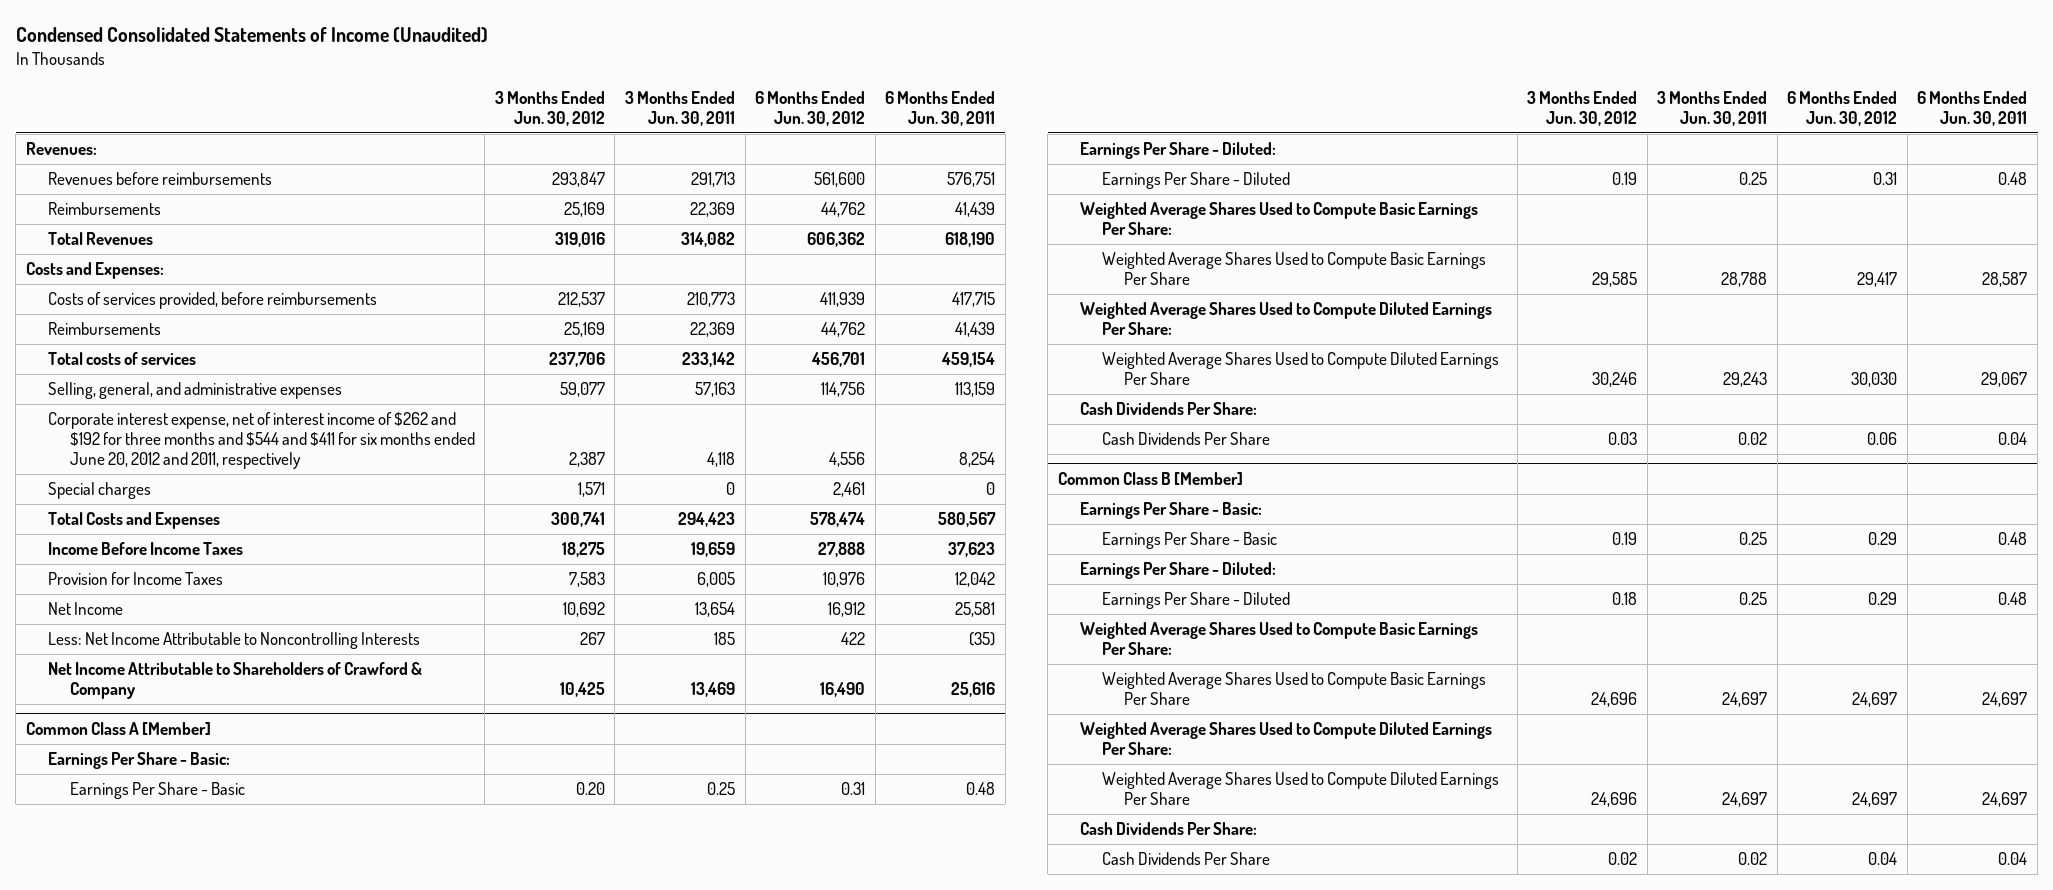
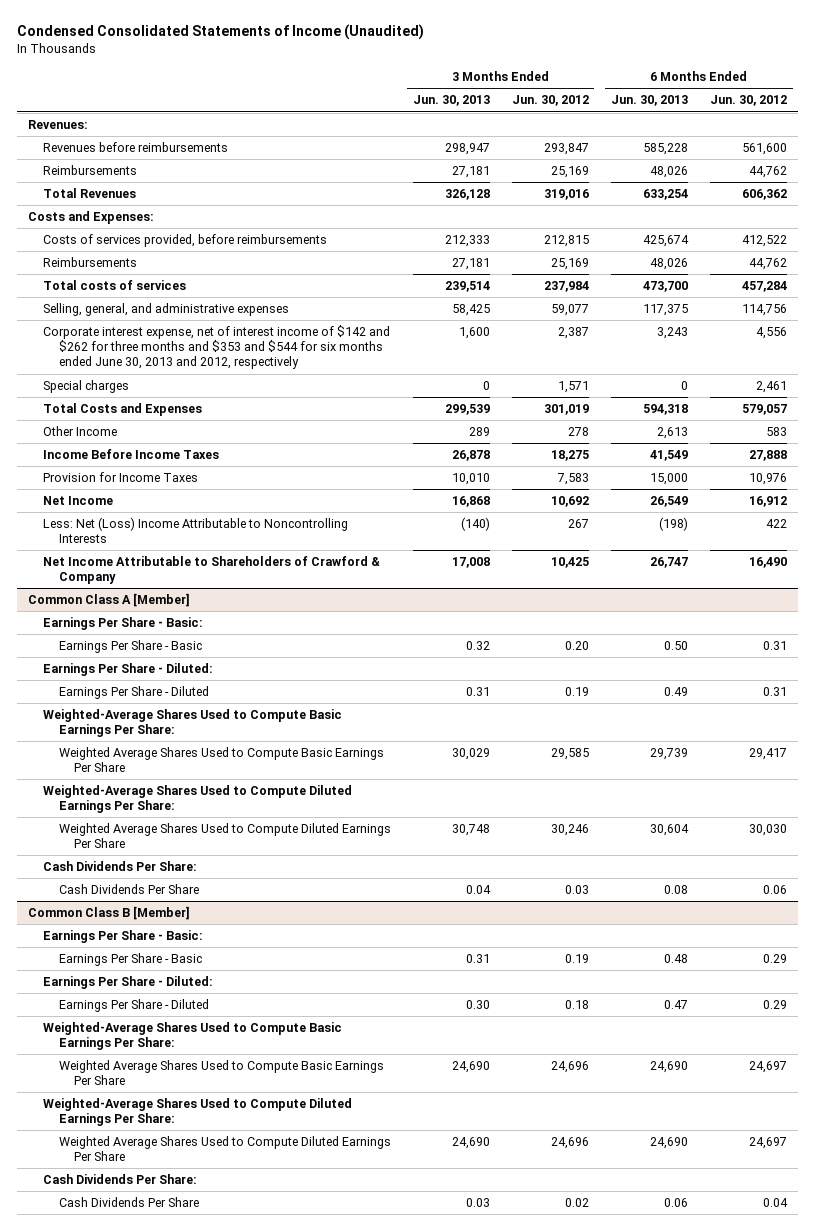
[624,90,735,126] 3 Months Ended Jun. 30, 2011 -> none
[885,90,996,126] 6 Months Ended Jun. 30, 2011 -> none
none -> [412,95,490,107] Jun. 30, 2013
none -> [610,95,688,107] Jun. 30, 2013
[557,292,605,308] 212,537 -> [543,235,589,248] 212,815
[820,292,866,308] 411,939 -> [742,235,788,248] 412,522
[548,352,605,368] 237,706 -> [543,281,589,293] 237,984
[811,352,866,368] 456,701 -> [742,281,788,293] 457,284
[47,412,475,470] Corporate interest expense, net of interest income of $262 and $192 for three months and $544 and $411 for six months ended June 20, 2012 and 2011, respectively -> [43,325,391,370] Corporate interest expense, net of interest income of $142 and $262 for three months and $353 and $544 for six months ended June 30, 2013 and 2012, respectively
[550,512,605,528] 300,741 -> [543,404,589,416] 301,019
[810,512,866,528] 578,474 -> [742,404,788,416] 579,057
none -> [43,426,118,437] Other Income
[47,632,420,650] Less: Net Income Attributable to Noncontrolling Interests -> [43,517,349,544] Less: Net (Loss) Income Attributable to Noncontrolling Interests
[1080,202,1479,236] Weighted Average Shares Used to Compute Basic Earnings Per Share: -> [43,709,343,738] Weighted-Average Shares Used to Compute Basic Earnings Per Share:
[1080,302,1493,336] Weighted Average Shares Used to Compute Diluted Earnings Per Share: -> [43,785,353,814] Weighted-Average Shares Used to Compute Diluted Earnings Per Share:
[1080,622,1479,656] Weighted Average Shares Used to Compute Basic Earnings Per Share: -> [43,1022,343,1051] Weighted-Average Shares Used to Compute Basic Earnings Per Share:
[1080,722,1493,756] Weighted Average Shares Used to Compute Diluted Earnings Per Share: -> [43,1098,353,1127] Weighted-Average Shares Used to Compute Diluted Earnings Per Share:

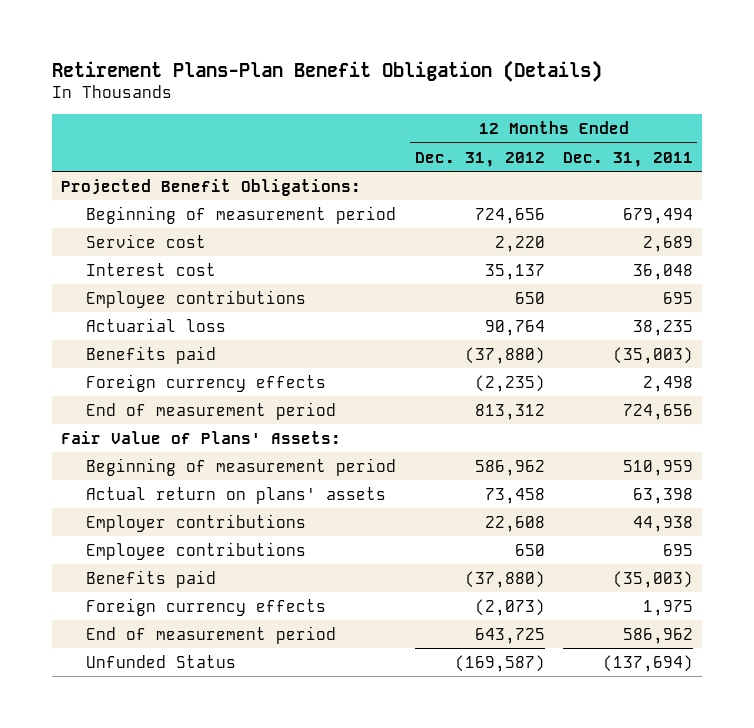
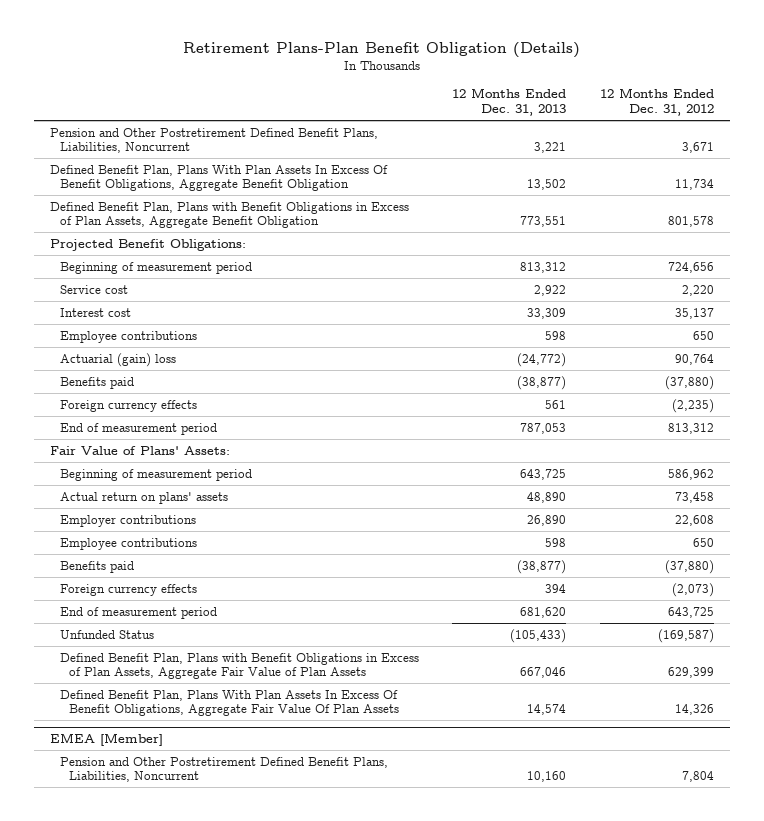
[562,151,693,167] Dec. 31, 2011 -> none
none -> [452,88,567,117] 12 Months Ended Dec. 31, 2013
none -> [50,127,379,154] Pension and Other Postretirement Defined Benefit Plans, Liabilities, Noncurrent
none -> [50,164,389,192] Defined Benefit Plan, Plans With Plan Assets In Excess Of Benefit Obligations, Aggregate Benefit Obligation
none -> [50,201,410,229] Defined Benefit Plan, Plans with Benefit Obligations in Excess of Plan Assets, Aggregate Benefit Obligation
[86,317,227,332] Actuarial loss -> [59,352,176,367] Actuarial (gain) loss
none -> [59,652,419,680] Defined Benefit Plan, Plans with Benefit Obligations in Excess of Plan Assets, Aggregate Fair Value of Plan Assets
none -> [59,689,400,717] Defined Benefit Plan, Plans With Plan Assets In Excess Of Benefit Obligations, Aggregate Fair Value Of Plan Assets
none -> [50,732,164,746] EMEA [Member]
none -> [59,756,388,783] Pension and Other Postretirement Defined Benefit Plans, Liabilities, Noncurrent

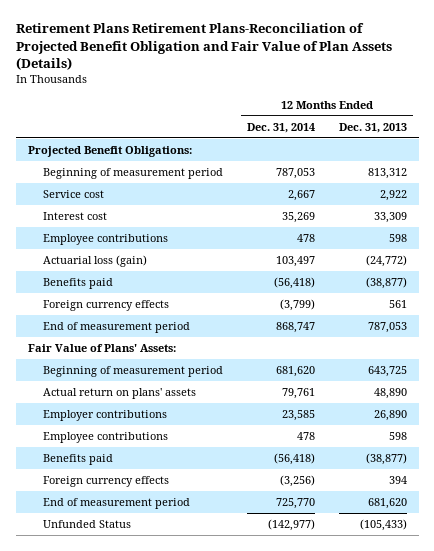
[183,42,581,59] Retirement Plans-Plan Benefit Obligation (Details) -> [15,23,392,70] Retirement Plans Retirement Plans-Reconciliation of Projected Benefit Obligation and Fair Value of Plan Assets (Details)
[599,88,714,117] 12 Months Ended Dec. 31, 2012 -> none
none -> [246,122,315,133] Dec. 31, 2014
[50,127,379,154] Pension and Other Postretirement Defined Benefit Plans, Liabilities, Noncurrent -> none
[50,164,389,192] Defined Benefit Plan, Plans With Plan Assets In Excess Of Benefit Obligations, Aggregate Benefit Obligation -> none
[50,201,410,229] Defined Benefit Plan, Plans with Benefit Obligations in Excess of Plan Assets, Aggregate Benefit Obligation -> none
[59,352,176,367] Actuarial (gain) loss -> [43,254,148,267] Actuarial loss (gain)
[59,652,419,680] Defined Benefit Plan, Plans with Benefit Obligations in Excess of Plan Assets, Aggregate Fair Value of Plan Assets -> none
[59,689,400,717] Defined Benefit Plan, Plans With Plan Assets In Excess Of Benefit Obligations, Aggregate Fair Value Of Plan Assets -> none
[50,732,164,746] EMEA [Member] -> none
[59,756,388,783] Pension and Other Postretirement Defined Benefit Plans, Liabilities, Noncurrent -> none

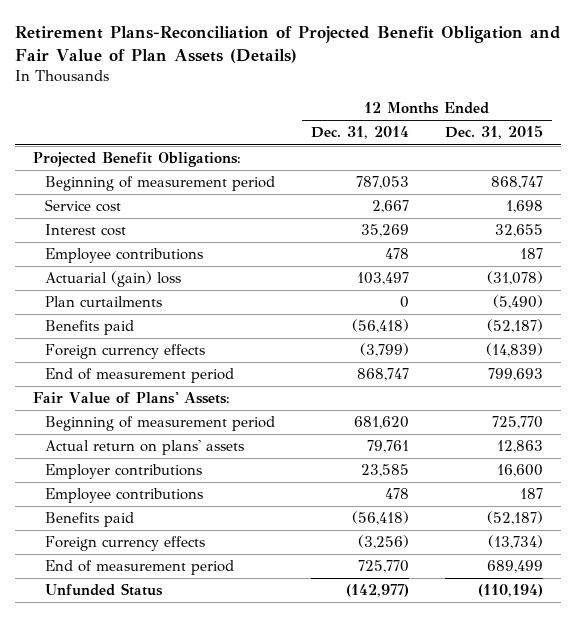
[15,23,392,70] Retirement Plans Retirement Plans-Reconciliation of Projected Benefit Obligation and Fair Value of Plan Assets (Details) -> [14,25,561,63] Retirement Plans-Reconciliation of Projected Benefit Obligation and Fair Value of Plan Assets (Details)
[338,122,407,133] Dec. 31, 2013 -> none
none -> [445,125,544,140] Dec. 31, 2015
[43,254,148,267] Actuarial loss (gain) -> [44,271,181,288] Actuarial (gain) loss
none -> [44,296,162,308] Plan curtailments

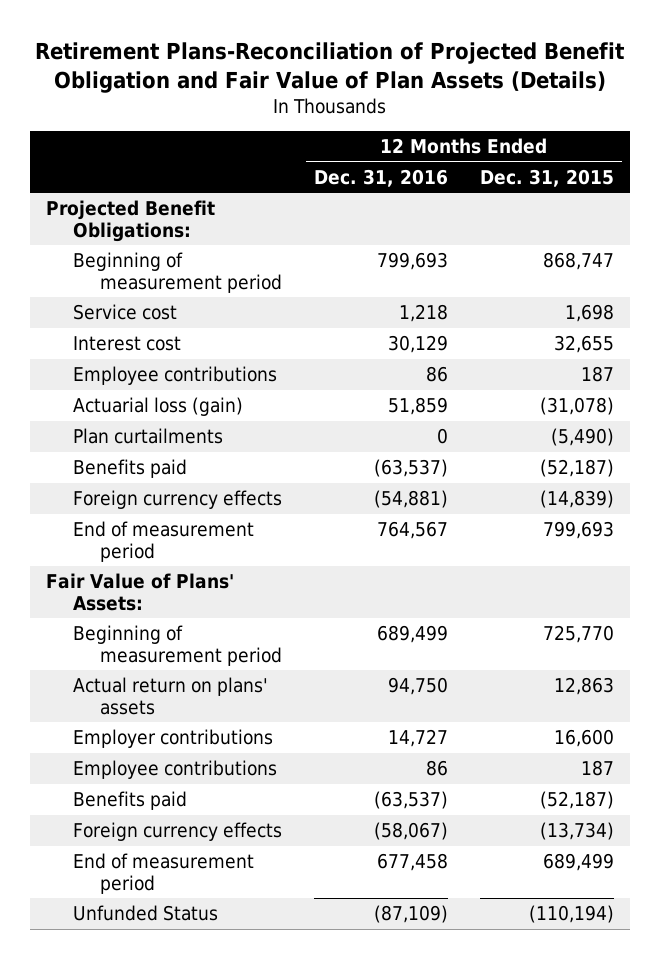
[310,126,409,140] Dec. 31, 2014 -> none
none -> [313,168,448,187] Dec. 31, 2016
[44,271,181,288] Actuarial (gain) loss -> [72,397,243,417] Actuarial loss (gain)

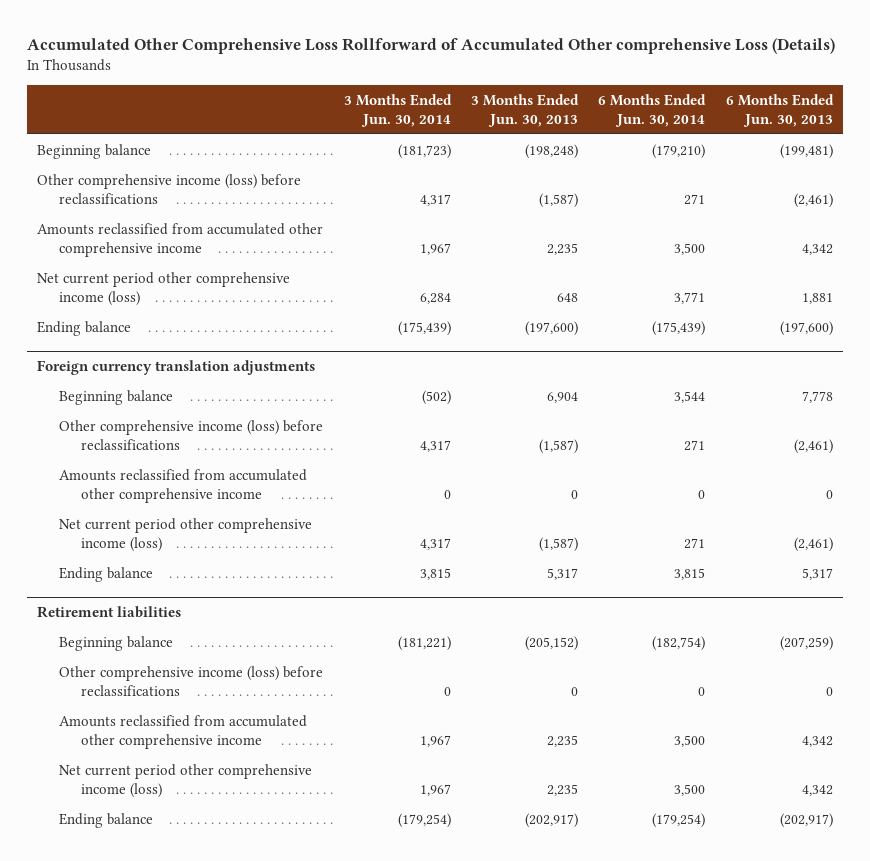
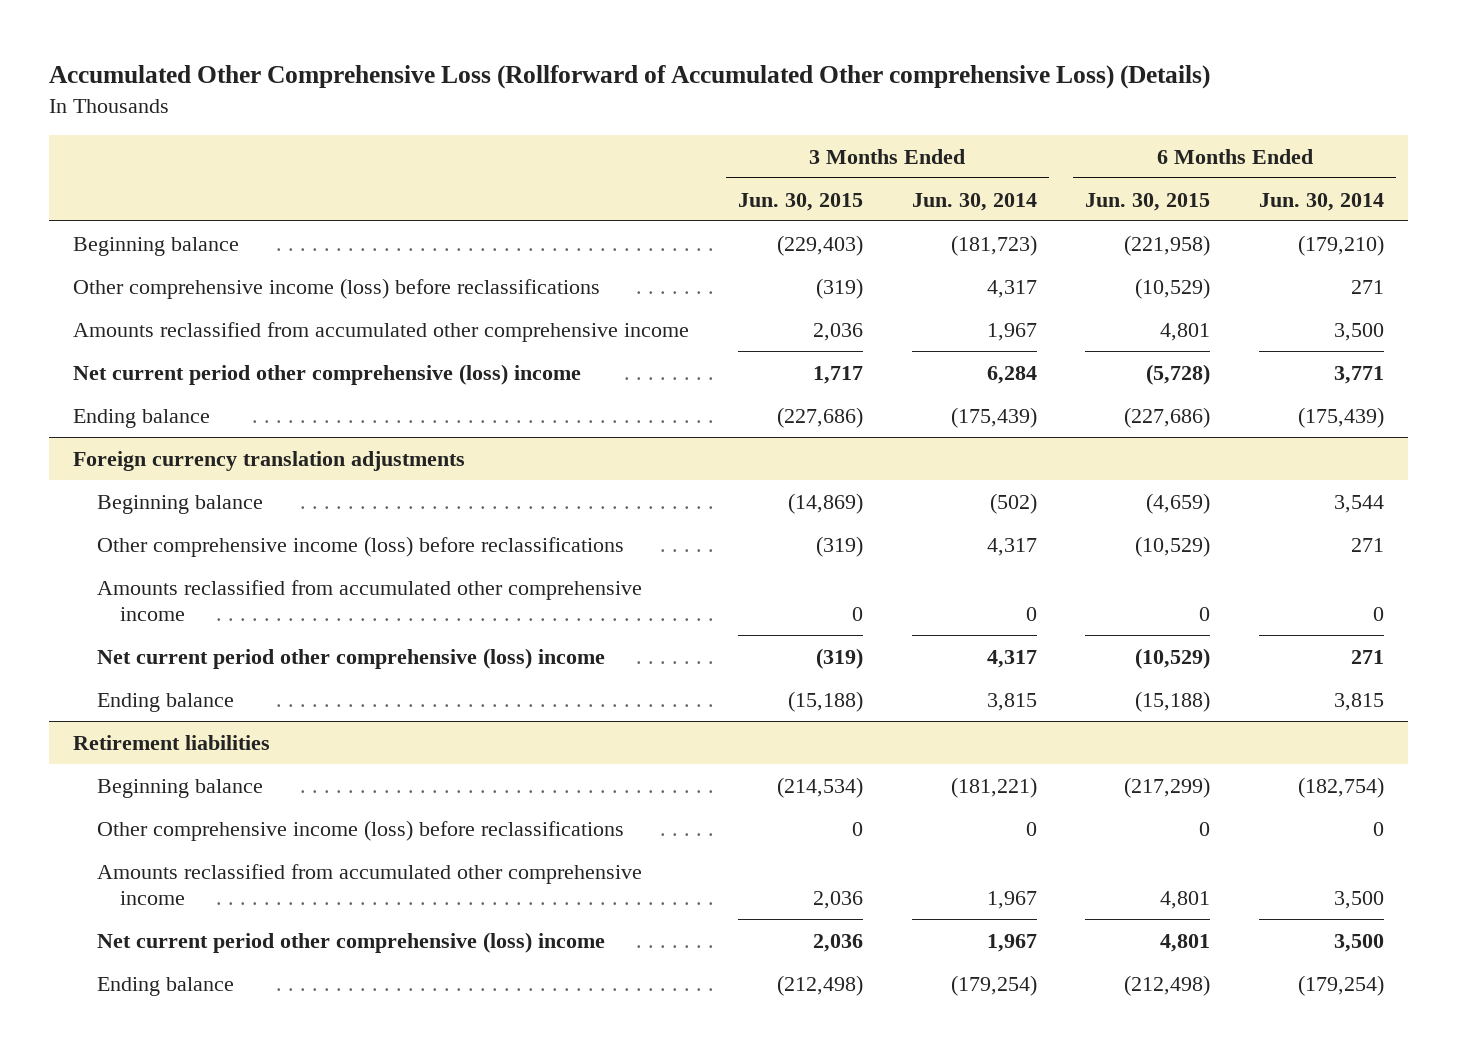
[26,38,835,55] Accumulated Other Comprehensive Loss Rollforward of Accumulated Other comprehensive Loss (Details) -> [48,65,1210,90] Accumulated Other Comprehensive Loss (Rollforward of Accumulated Other comprehensive Loss) (Details)
[470,93,579,127] 3 Months Ended Jun. 30, 2013 -> none
[725,93,834,127] 6 Months Ended Jun. 30, 2013 -> none
none -> [737,192,863,211] Jun. 30, 2015
none -> [1085,192,1211,211] Jun. 30, 2015
[37,271,291,306] Net current period other comprehensive income (loss) -> [73,363,582,385] Net current period other comprehensive (loss) income
[58,517,312,552] Net current period other comprehensive income (loss) -> [96,647,605,669] Net current period other comprehensive (loss) income
[58,763,312,798] Net current period other comprehensive income (loss) -> [96,931,605,953] Net current period other comprehensive (loss) income

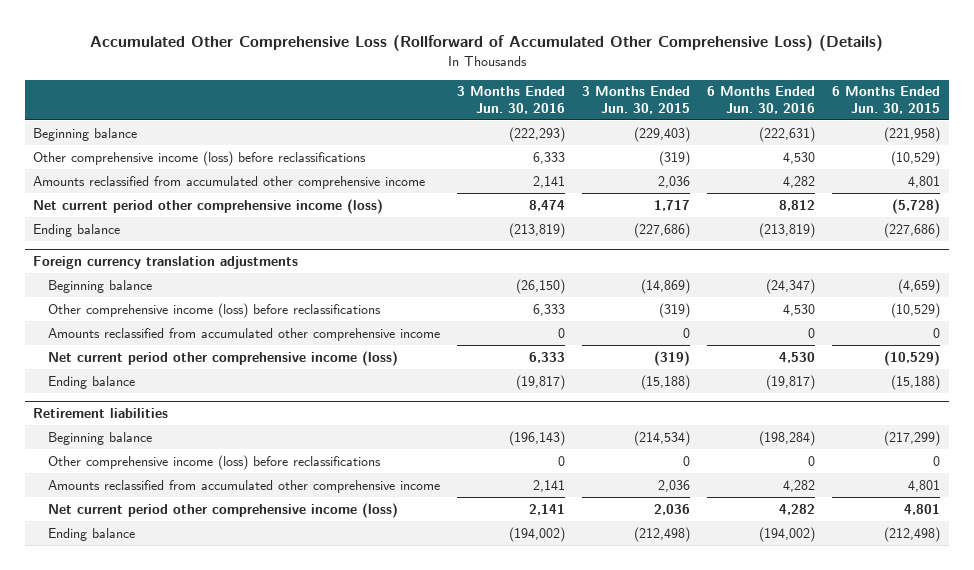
[48,65,1210,90] Accumulated Other Comprehensive Loss (Rollforward of Accumulated Other comprehensive Loss) (Details) -> [89,34,883,51] Accumulated Other Comprehensive Loss (Rollforward of Accumulated Other Comprehensive Loss) (Details)
[911,192,1037,211] Jun. 30, 2014 -> none
[1258,192,1384,211] Jun. 30, 2014 -> none
none -> [457,86,566,114] 3 Months Ended Jun. 30, 2016
none -> [707,86,816,114] 6 Months Ended Jun. 30, 2016
[73,363,582,385] Net current period other comprehensive (loss) income -> [33,198,384,214] Net current period other comprehensive income (loss)
[96,647,605,669] Net current period other comprehensive (loss) income -> [48,350,399,366] Net current period other comprehensive income (loss)
[96,931,605,953] Net current period other comprehensive (loss) income -> [48,502,399,518] Net current period other comprehensive income (loss)

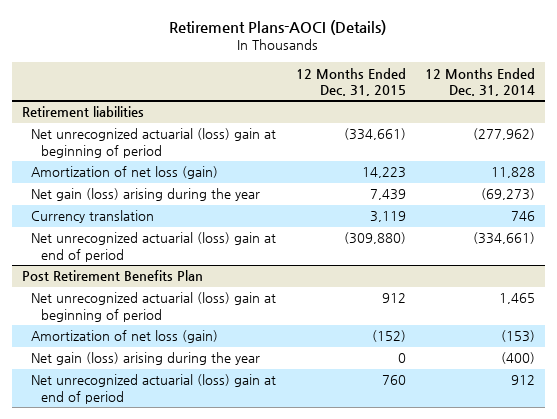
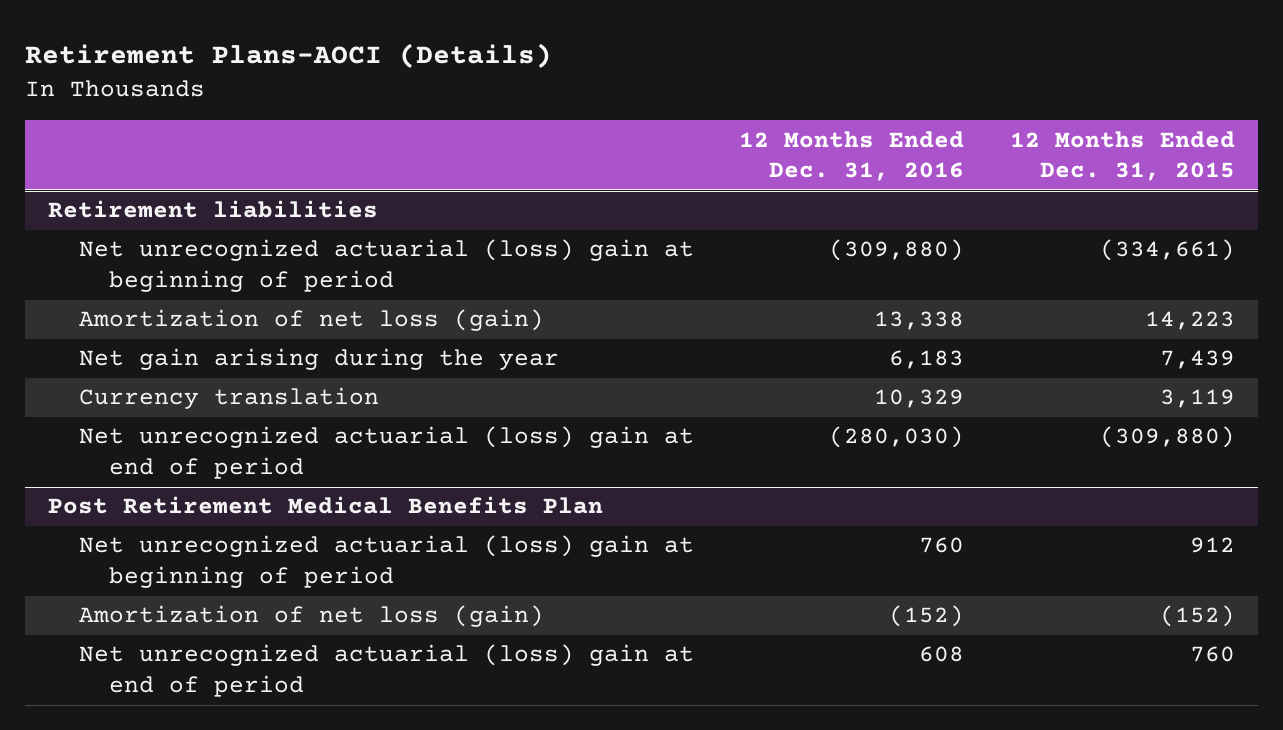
[425,67,536,97] 12 Months Ended Dec. 31, 2014 -> none
none -> [739,130,965,182] 12 Months Ended Dec. 31, 2016
[31,188,261,202] Net gain (loss) arising during the year -> [78,348,559,371] Net gain arising during the year
[21,270,203,282] Post Retirement Benefits Plan -> [47,496,603,515] Post Retirement Medical Benefits Plan
[31,352,261,366] Net gain (loss) arising during the year -> none

